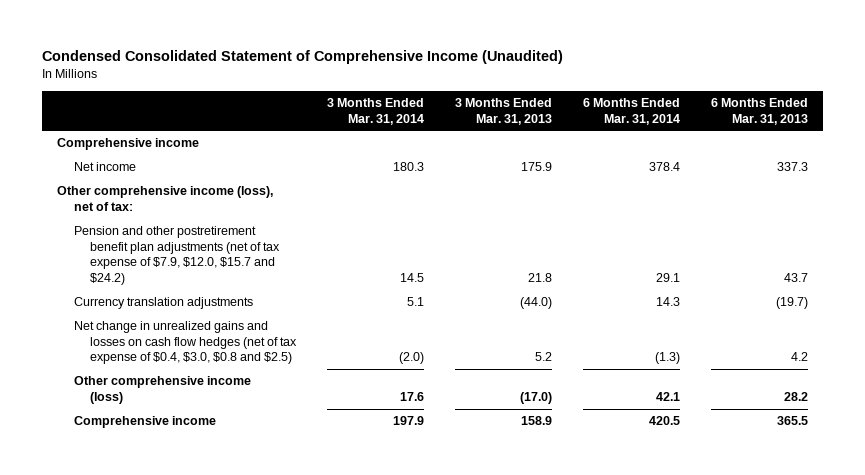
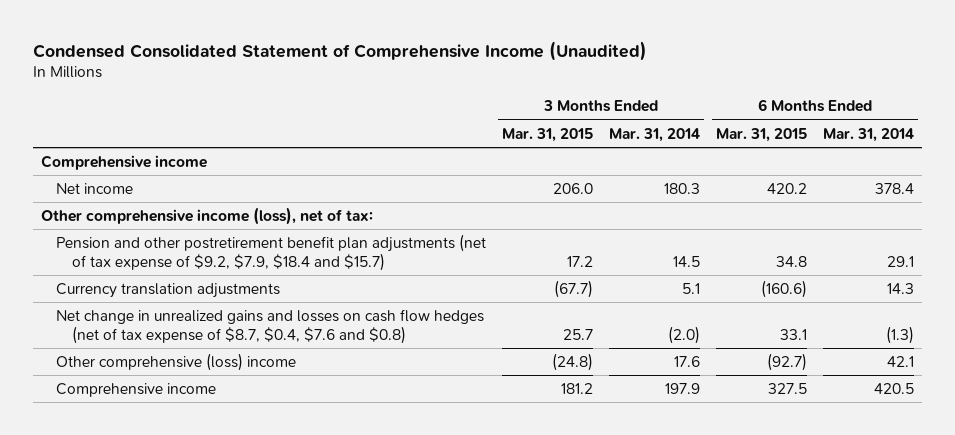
[454,97,552,125] 3 Months Ended Mar. 31, 2013 -> none
[710,97,808,125] 6 Months Ended Mar. 31, 2013 -> none
none -> [502,127,594,142] Mar. 31, 2015
none -> [716,127,808,142] Mar. 31, 2015
[73,226,280,285] Pension and other postretirement benefit plan adjustments (net of tax expense of $7.9, $12.0, $15.7 and $24.2) -> [56,233,487,271] Pension and other postretirement benefit plan adjustments (net of tax expense of $9.2, $7.9, $18.4 and $15.7)
[73,321,297,365] Net change in unrealized gains and losses on cash flow hedges (net of tax expense of $0.4, $3.0, $0.8 and $2.5) -> [56,308,485,344] Net change in unrealized gains and losses on cash flow hedges (net of tax expense of $8.7, $0.4, $7.6 and $0.8)
[73,376,251,404] Other comprehensive income (loss) -> [56,352,297,371] Other comprehensive (loss) income

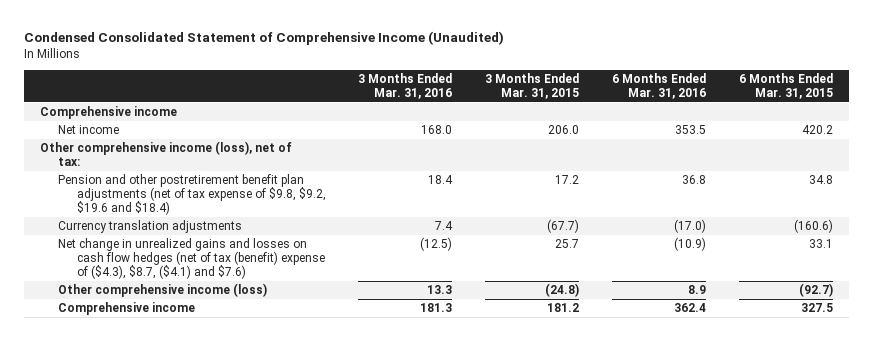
[609,127,701,142] Mar. 31, 2014 -> none
[823,127,915,142] Mar. 31, 2014 -> none
none -> [358,73,453,100] 3 Months Ended Mar. 31, 2016
none -> [612,73,707,100] 6 Months Ended Mar. 31, 2016
[56,233,487,271] Pension and other postretirement benefit plan adjustments (net of tax expense of $9.2, $7.9, $18.4 and $15.7) -> [58,174,326,216] Pension and other postretirement benefit plan adjustments (net of tax expense of $9.8, $9.2, $19.6 and $18.4)
[56,308,485,344] Net change in unrealized gains and losses on cash flow hedges (net of tax expense of $8.7, $0.4, $7.6 and $0.8) -> [58,238,325,280] Net change in unrealized gains and losses on cash flow hedges (net of tax (benefit) expense of ($4.3), $8.7, ($4.1) and $7.6)
[56,352,297,371] Other comprehensive (loss) income -> [58,283,268,298] Other comprehensive income (loss)

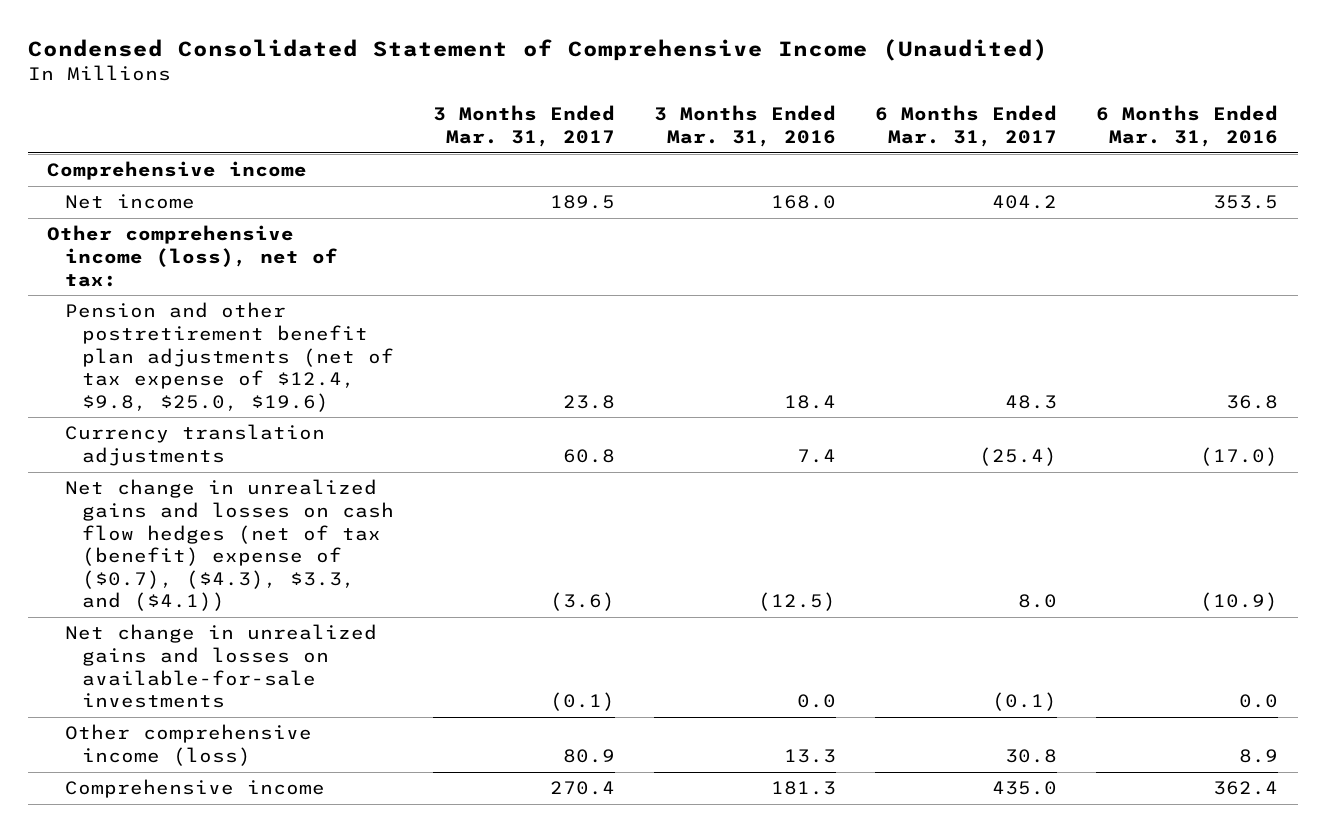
[485,73,580,100] 3 Months Ended Mar. 31, 2015 -> none
[738,73,833,100] 6 Months Ended Mar. 31, 2015 -> none
none -> [433,105,616,147] 3 Months Ended Mar. 31, 2017
none -> [875,105,1058,147] 6 Months Ended Mar. 31, 2017
[58,174,326,216] Pension and other postretirement benefit plan adjustments (net of tax expense of $9.8, $9.2, $19.6 and $18.4) -> [64,302,394,412] Pension and other postretirement benefit plan adjustments (net of tax expense of $12.4, $9.8, $25.0, $19.6)
[58,238,325,280] Net change in unrealized gains and losses on cash flow hedges (net of tax (benefit) expense of ($4.3), $8.7, ($4.1) and $7.6) -> [64,479,394,612] Net change in unrealized gains and losses on cash flow hedges (net of tax (benefit) expense of ($0.7), ($4.3), $3.3, and ($4.1))
none -> [64,624,377,709] Net change in unrealized gains and losses on available-for-sale investments

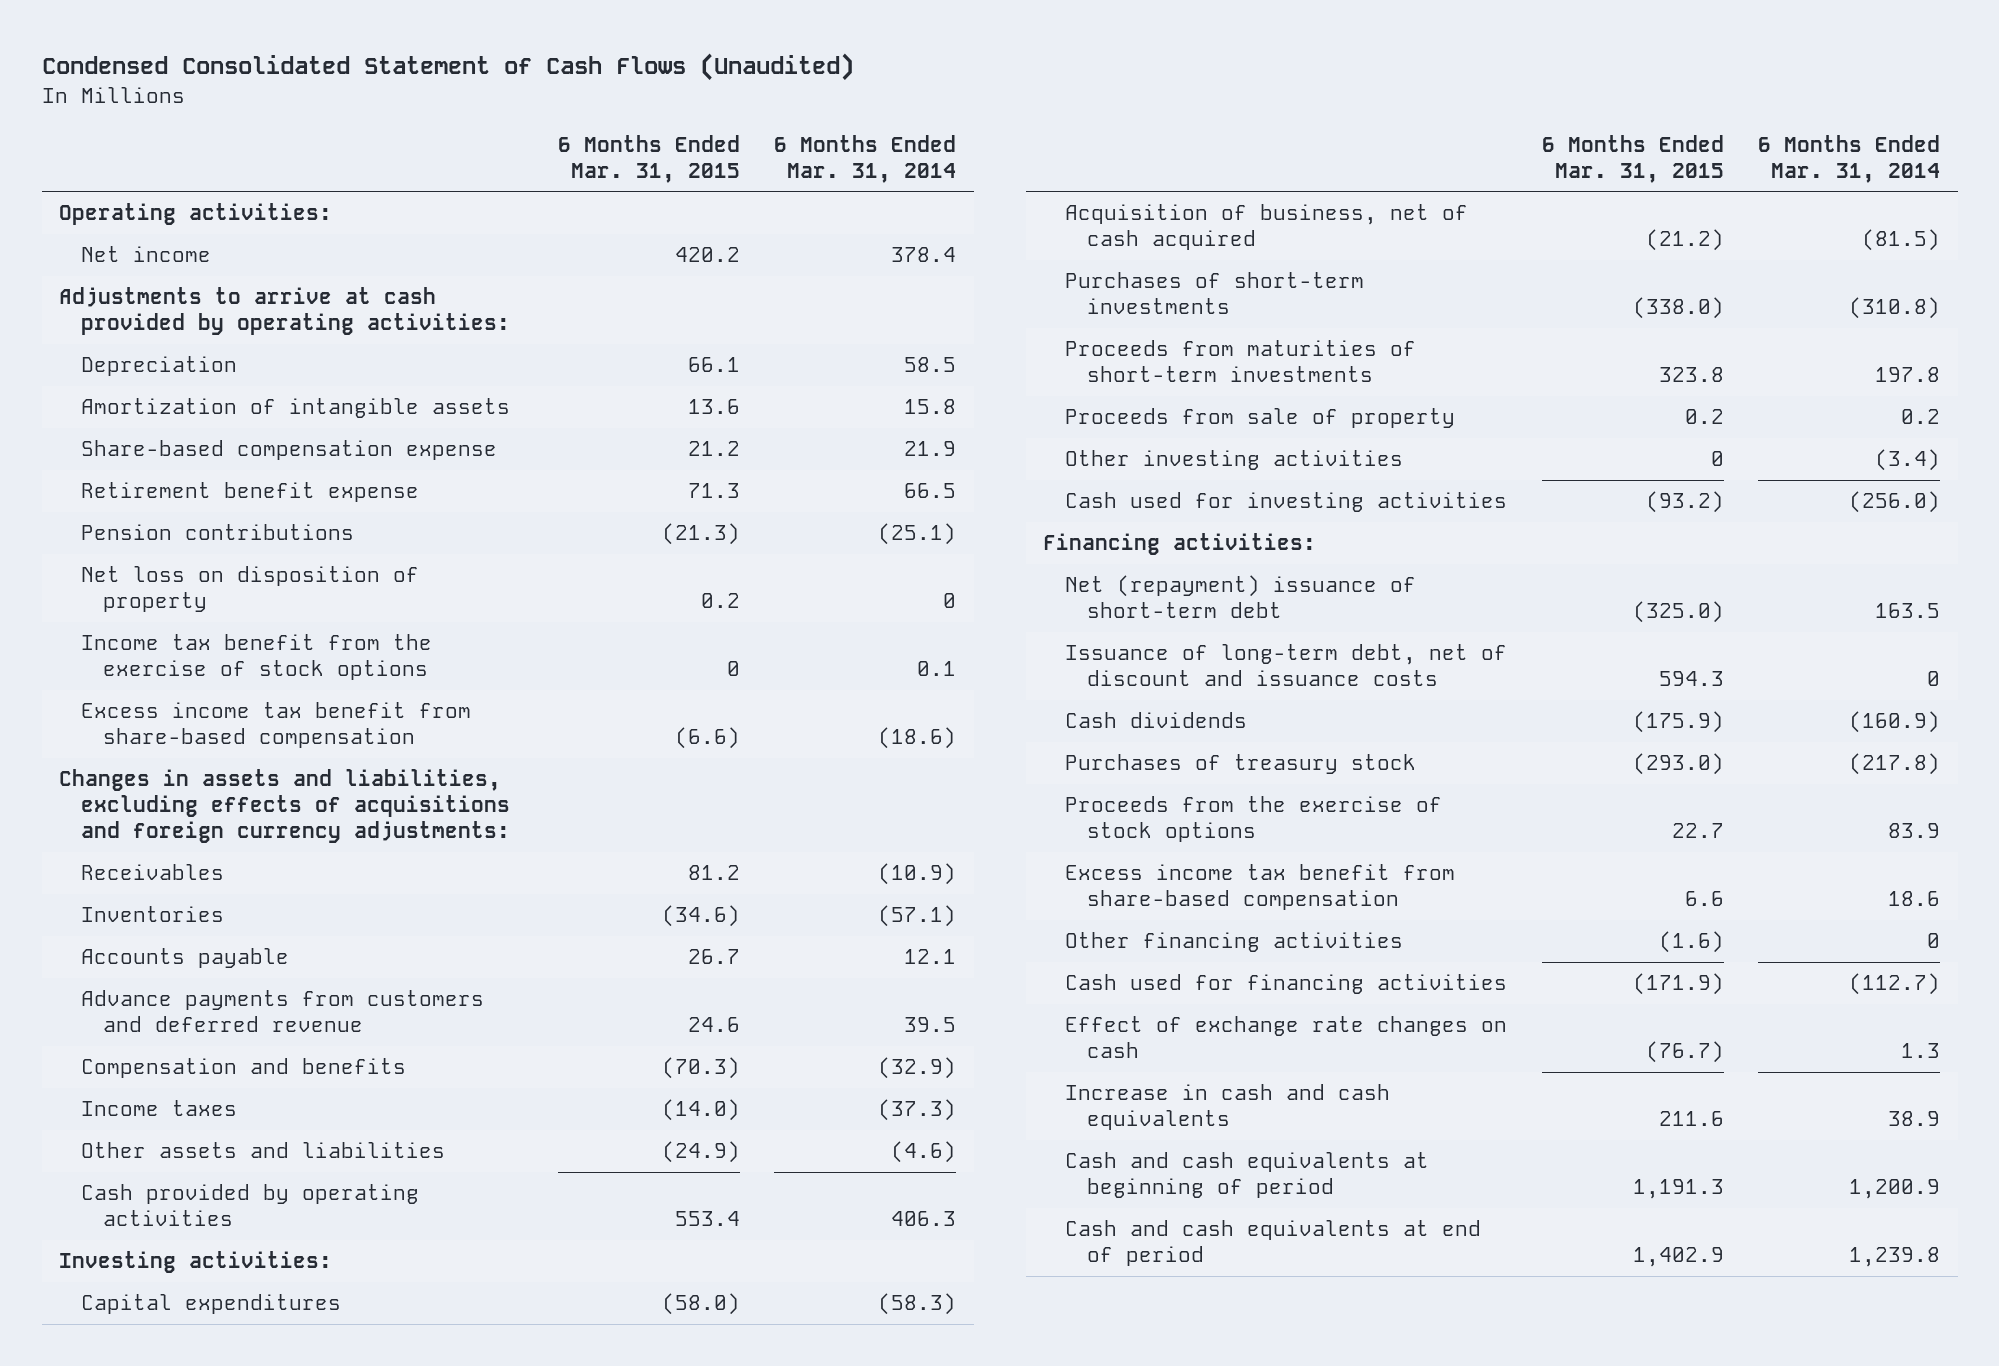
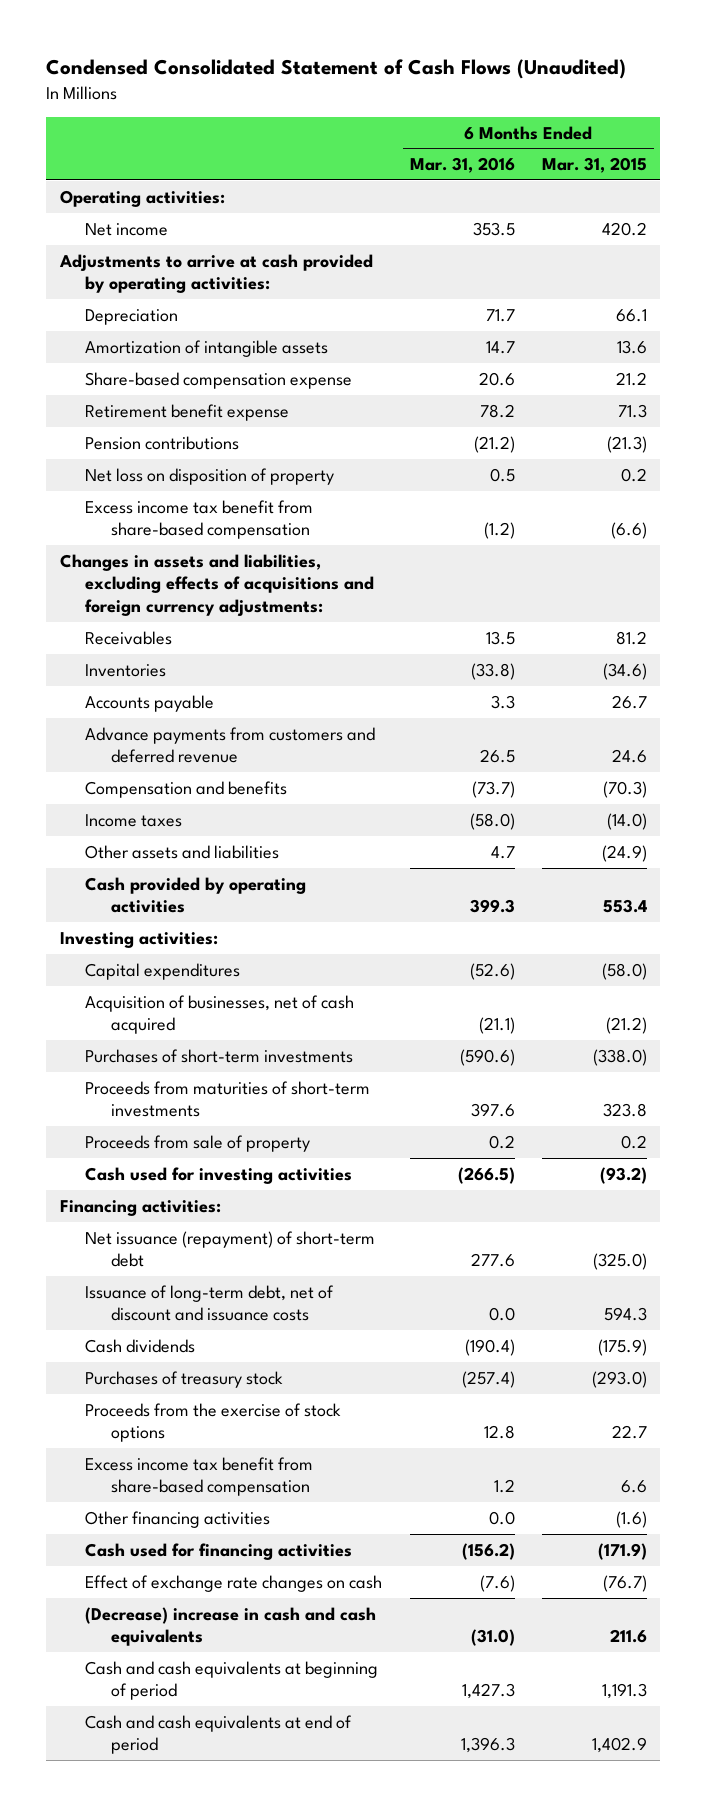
[774,134,957,183] 6 Months Ended Mar. 31, 2014 -> none
none -> [409,157,515,174] Mar. 31, 2016
[81,634,433,681] Income tax benefit from the exercise of stock options -> none
[1065,204,1469,251] Acquisition of business, net of cash acquired -> [85,994,355,1035] Acquisition of businesses, net of cash acquired
[1065,450,1404,471] Other investing activities -> none
[1065,575,1417,619] Net (repayment) issuance of short-term debt -> [85,1230,376,1268] Net issuance (repayment) of short-term debt
[1065,1084,1391,1131] Increase in cash and cash equivalents -> [85,1606,377,1647] (Decrease) increase in cash and cash equivalents

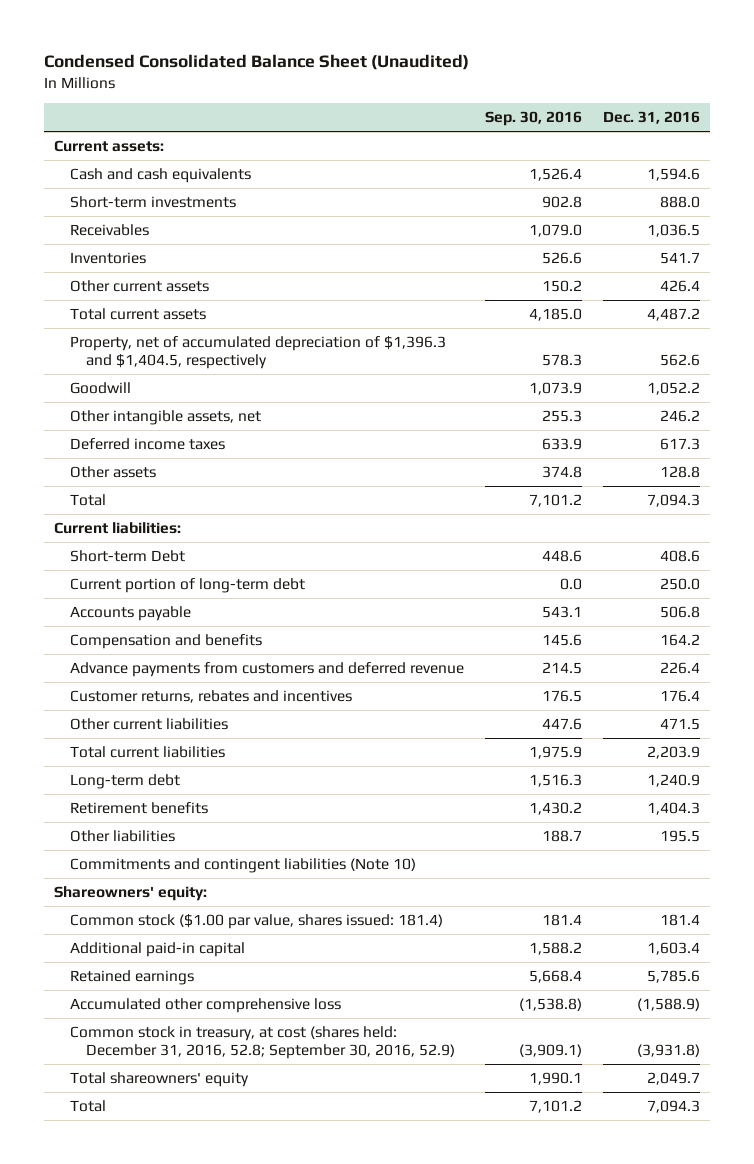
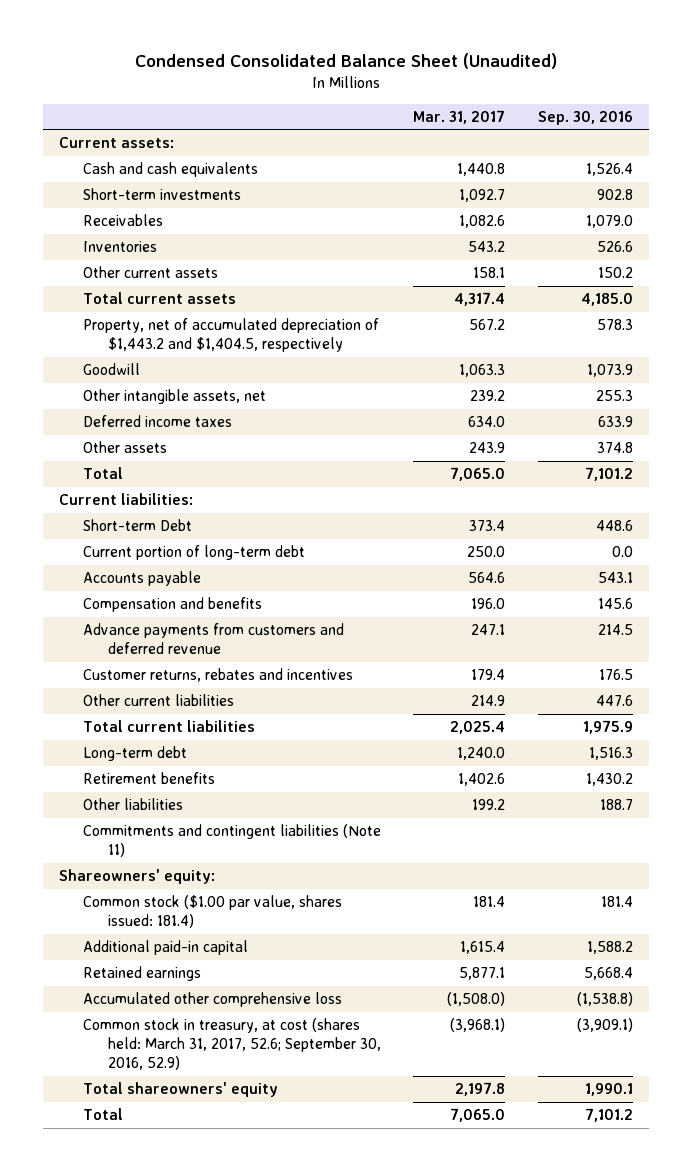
[602,111,700,125] Dec. 31, 2016 -> none
none -> [413,109,506,124] Mar. 31, 2017
[70,335,447,369] Property, net of accumulated depreciation of $1,396.3 and $1,404.5, respectively -> [83,318,380,353] Property, net of accumulated depreciation of $1,443.2 and $1,404.5, respectively
[70,857,417,873] Commitments and contingent liabilities (Note 10) -> [83,824,382,858] Commitments and contingent liabilities (Note 11)
[70,1025,456,1059] Common stock in treasury, at cost (shares held: December 31, 2016, 52.8; September 30, 2016, 52.9) -> [83,1018,381,1071] Common stock in treasury, at cost (shares held: March 31, 2017, 52.6; September 30, 2016, 52.9)

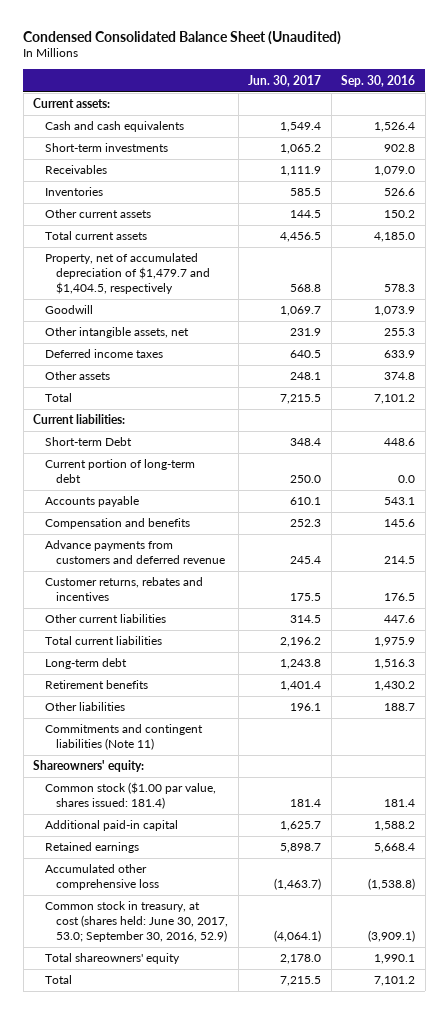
[413,109,506,124] Mar. 31, 2017 -> none
none -> [248,74,322,87] Jun. 30, 2017
[83,318,380,353] Property, net of accumulated depreciation of $1,443.2 and $1,404.5, respectively -> [44,253,211,295] Property, net of accumulated depreciation of $1,479.7 and $1,404.5, respectively
[83,1018,381,1071] Common stock in treasury, at cost (shares held: March 31, 2017, 52.6; September 30, 2016, 52.9) -> [44,901,229,943] Common stock in treasury, at cost (shares held: June 30, 2017, 53.0; September 30, 2016, 52.9)

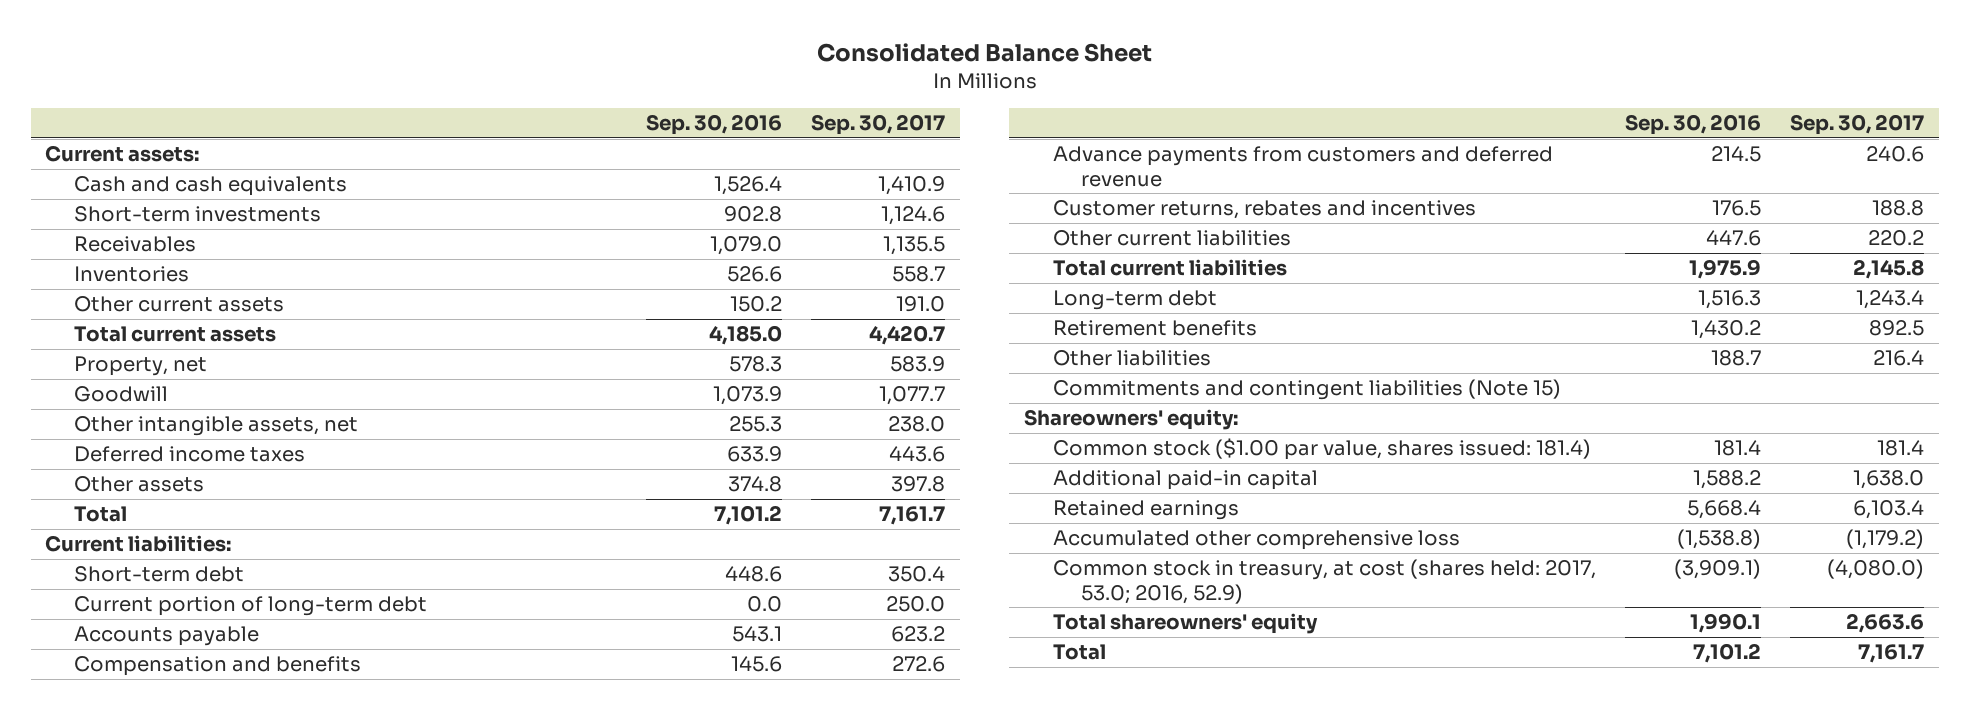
[23,30,342,45] Condensed Consolidated Balance Sheet (Unaudited) -> [816,43,1152,63] Consolidated Balance Sheet
[248,74,322,87] Jun. 30, 2017 -> none
none -> [811,114,946,136] Sep. 30, 2017
[44,253,211,295] Property, net of accumulated depreciation of $1,479.7 and $1,404.5, respectively -> [73,356,207,377] Property, net
[44,437,132,447] Short-term Debt -> [73,566,244,583] Short-term debt
[44,724,203,751] Commitments and contingent liabilities (Note 11) -> [1052,379,1561,401] Commitments and contingent liabilities (Note 15)
[44,901,229,943] Common stock in treasury, at cost (shares held: June 30, 2017, 53.0; September 30, 2016, 52.9) -> [1052,559,1596,604] Common stock in treasury, at cost (shares held: 2017, 53.0; 2016, 52.9)

